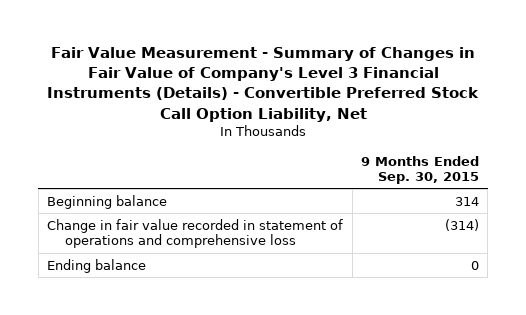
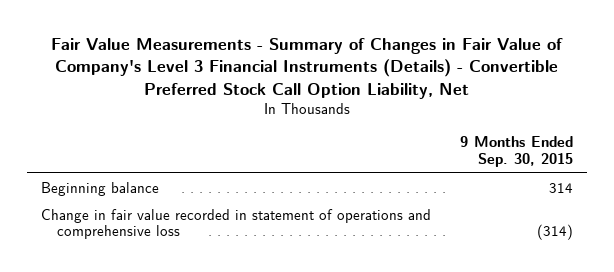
[47,47,480,122] Fair Value Measurement - Summary of Changes in Fair Value of Company's Level 3 Financial Instruments (Details) - Convertible Preferred Stock Call Option Liability, Net -> [51,37,564,99] Fair Value Measurements - Summary of Changes in Fair Value of Company's Level 3 Financial Instruments (Details) - Convertible Preferred Stock Call Option Liability, Net
[47,258,147,273] Ending balance -> none

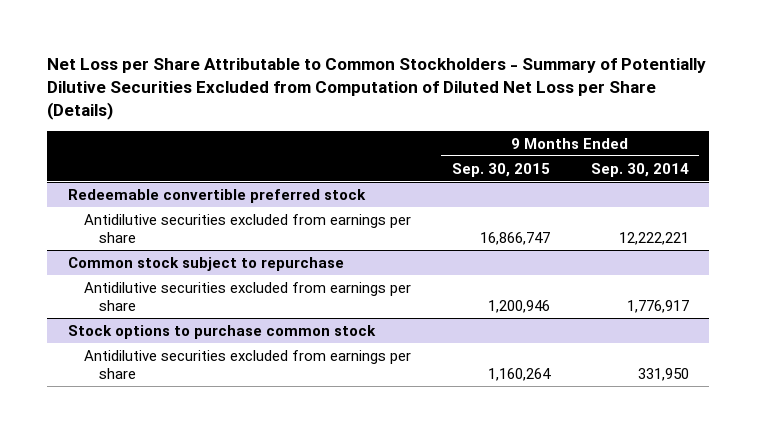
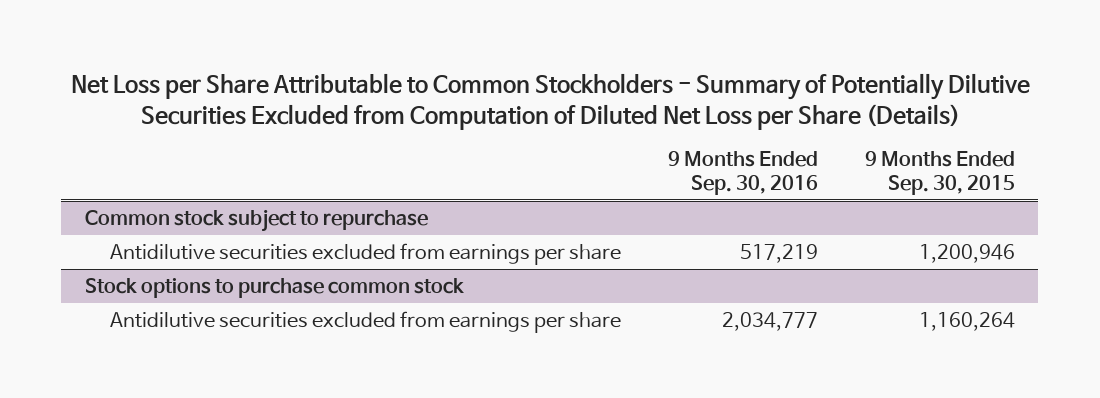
[590,162,689,177] Sep. 30, 2014 -> none
none -> [667,151,818,195] 9 Months Ended Sep. 30, 2016
[67,188,366,203] Redeemable convertible preferred stock -> none
[83,213,411,244] Antidilutive securities excluded from earnings per share -> none

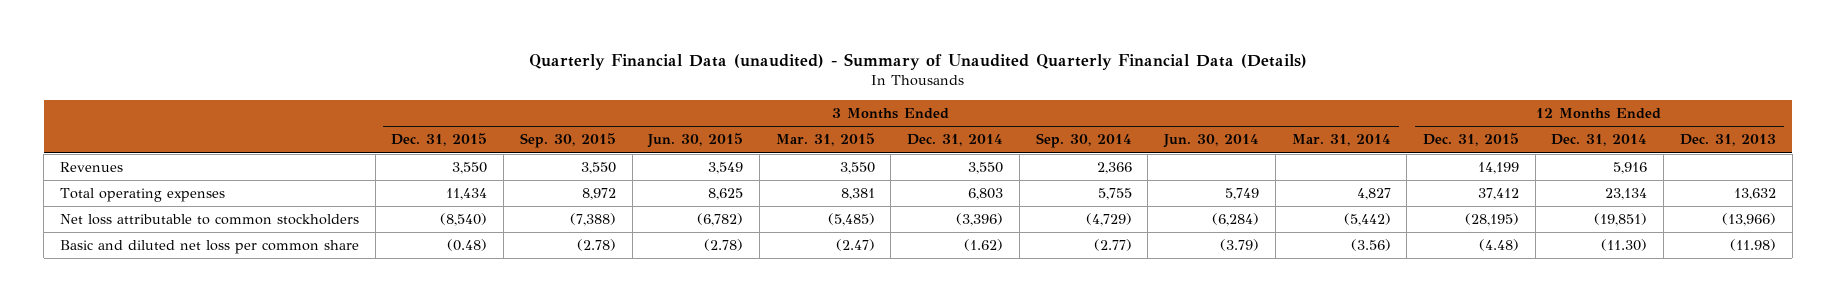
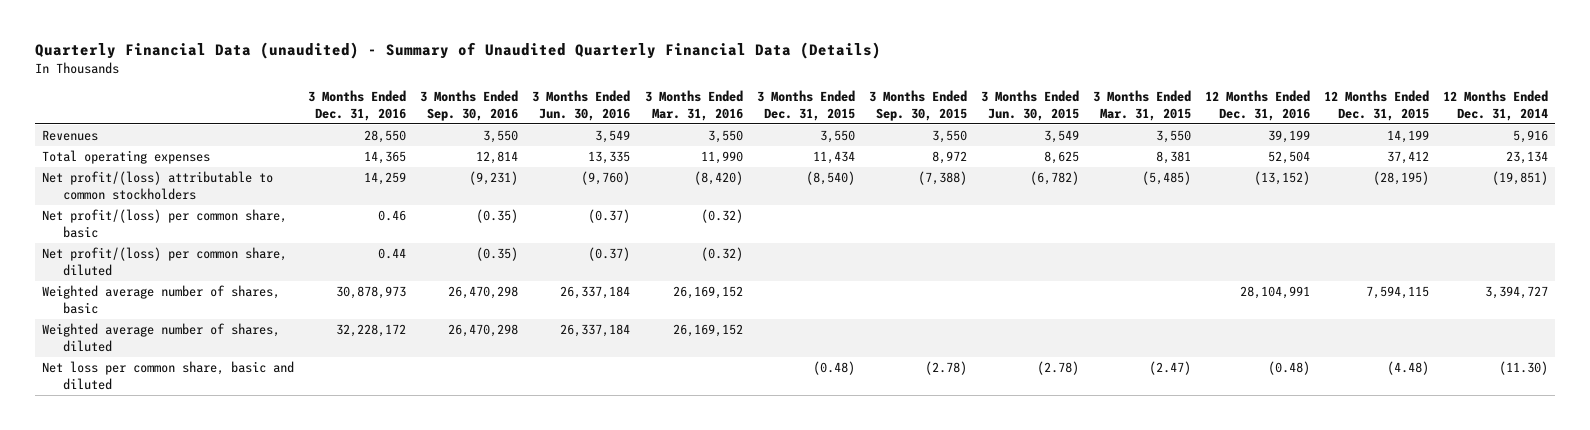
[907,134,1004,147] Dec. 31, 2014 -> none
[1035,133,1132,149] Sep. 30, 2014 -> none
[1163,134,1260,149] Jun. 30, 2014 -> none
[1291,134,1391,147] Mar. 31, 2014 -> none
[1679,134,1776,147] Dec. 31, 2013 -> none
none -> [308,90,407,121] 3 Months Ended Dec. 31, 2016
none -> [420,90,519,121] 3 Months Ended Sep. 30, 2016
none -> [532,90,631,121] 3 Months Ended Jun. 30, 2016
none -> [644,90,743,121] 3 Months Ended Mar. 31, 2016
none -> [1205,90,1311,121] 12 Months Ended Dec. 31, 2016
[60,214,360,226] Net loss attributable to common stockholders -> [42,171,274,200] Net profit/(loss) attributable to common stockholders
none -> [42,209,288,238] Net profit/(loss) per common share, basic
none -> [42,247,288,276] Net profit/(loss) per common share, diluted
none -> [42,285,281,314] Weighted average number of shares, basic
none -> [42,323,281,352] Weighted average number of shares, diluted
[60,240,360,255] Basic and diluted net loss per common share -> [42,361,295,390] Net loss per common share, basic and diluted

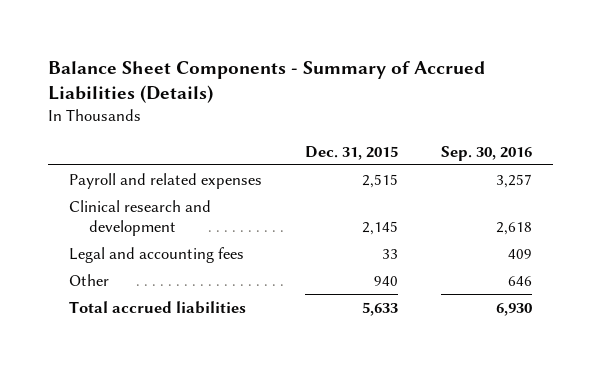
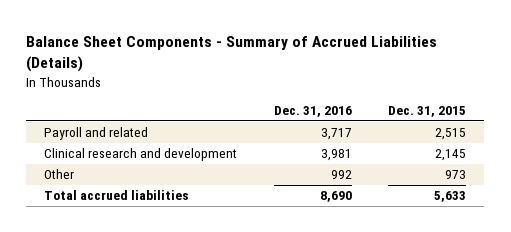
[440,145,532,161] Sep. 30, 2016 -> none
none -> [273,106,352,118] Dec. 31, 2016
[69,172,263,189] Payroll and related expenses -> [44,127,149,141] Payroll and related
[69,246,245,263] Legal and accounting fees -> none
[374,275,399,286] 940 -> [445,170,467,180] 973

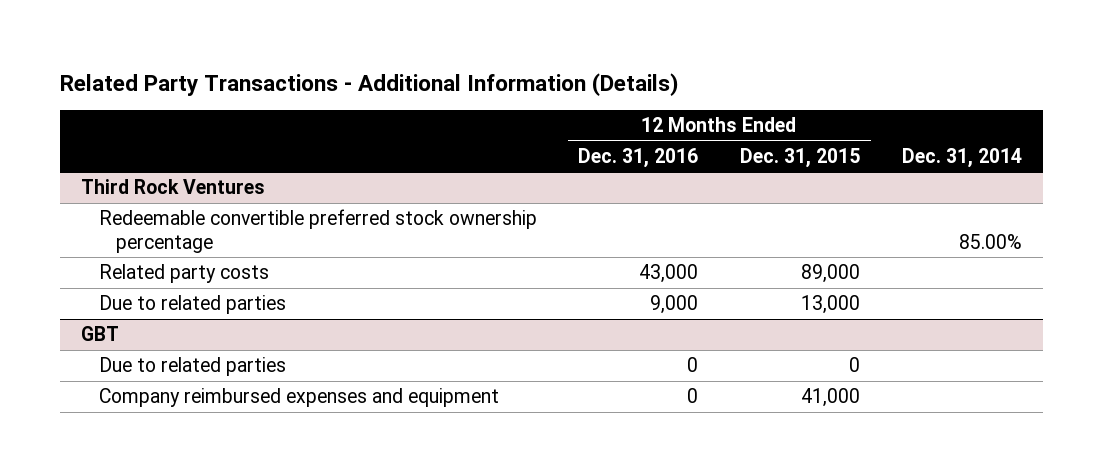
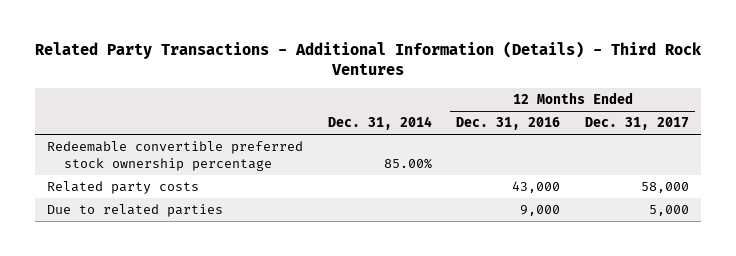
[60,72,679,96] Related Party Transactions - Additional Information (Details) -> [35,41,703,76] Related Party Transactions - Additional Information (Details) - Third Rock Ventures
[740,148,861,169] Dec. 31, 2015 -> none
none -> [585,117,690,131] Dec. 31, 2017
[81,179,266,195] Third Rock Ventures -> none
[81,326,120,342] GBT -> none
[98,357,286,377] Due to related parties -> none
[98,388,499,408] Company reimbursed expenses and equipment -> none

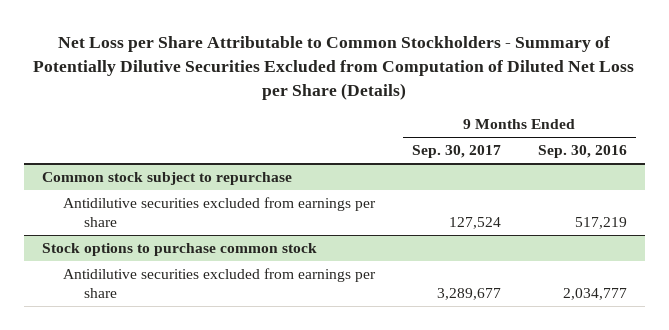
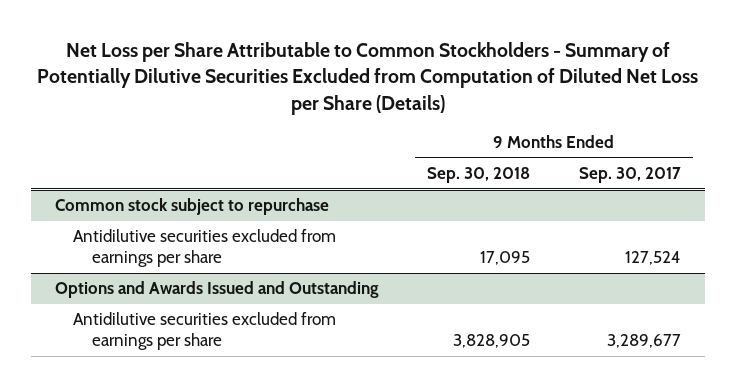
[537,145,627,159] Sep. 30, 2016 -> none
none -> [427,167,531,184] Sep. 30, 2018
[42,243,318,257] Stock options to purchase common stock -> [54,281,379,299] Options and Awards Issued and Outstanding

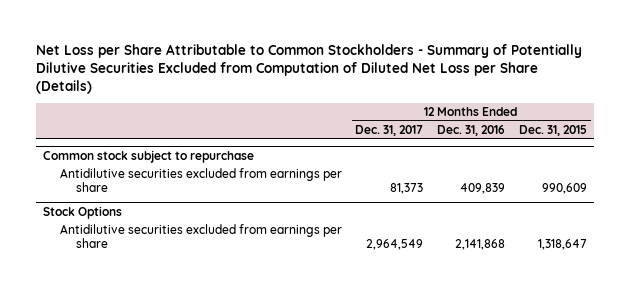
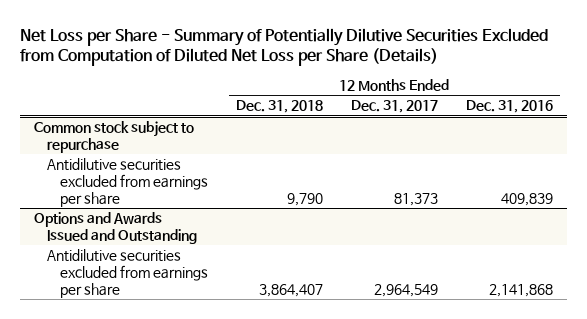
[36,43,583,95] Net Loss per Share Attributable to Common Stockholders - Summary of Potentially Dilutive Securities Excluded from Computation of Diluted Net Loss per Share (Details) -> [20,27,549,67] Net Loss per Share - Summary of Potentially Dilutive Securities Excluded from Computation of Diluted Net Loss per Share (Details)
[519,125,588,137] Dec. 31, 2015 -> none
none -> [236,100,324,114] Dec. 31, 2018
[43,205,123,219] Stock Options -> [33,212,198,244] Options and Awards Issued and Outstanding

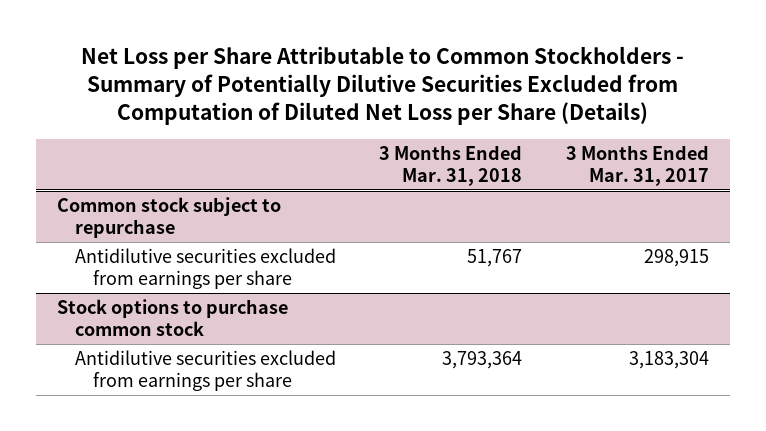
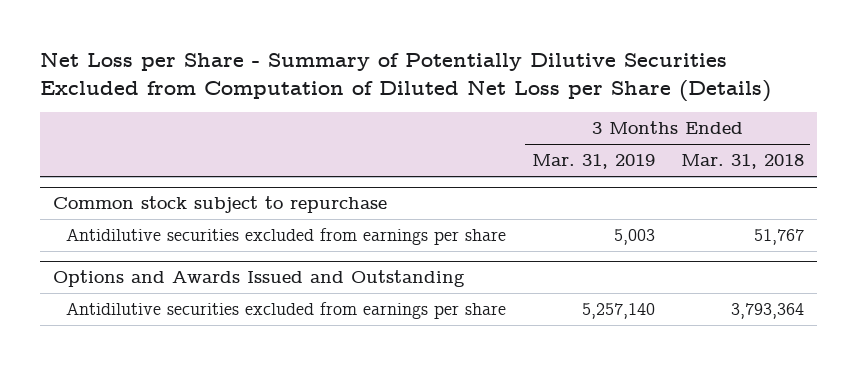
[80,45,684,126] Net Loss per Share Attributable to Common Stockholders - Summary of Potentially Dilutive Securities Excluded from Computation of Diluted Net Loss per Share (Details) -> [39,52,771,102] Net Loss per Share - Summary of Potentially Dilutive Securities Excluded from Computation of Diluted Net Loss per Share (Details)
[565,144,709,187] 3 Months Ended Mar. 31, 2017 -> none
none -> [531,154,655,170] Mar. 31, 2019
[57,299,289,337] Stock options to purchase common stock -> [52,270,465,288] Options and Awards Issued and Outstanding

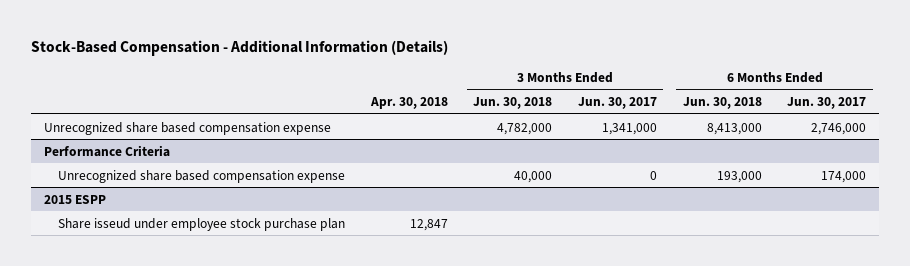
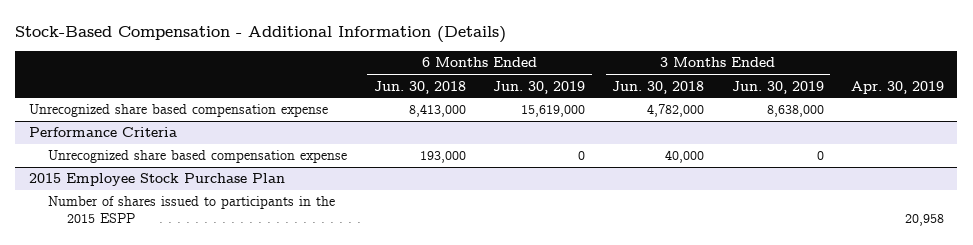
[369,96,448,109] Apr. 30, 2018 -> none
[577,96,657,109] Jun. 30, 2017 -> none
[787,96,867,109] Jun. 30, 2017 -> none
none -> [493,80,586,94] Jun. 30, 2019
none -> [731,80,824,94] Jun. 30, 2019
none -> [850,80,944,94] Apr. 30, 2019
[44,194,107,204] 2015 ESPP -> [29,173,286,187] 2015 Employee Stock Purchase Plan
[57,217,345,231] Share isseud under employee stock purchase plan -> [48,196,336,224] Number of shares issued to participants in the 2015 ESPP

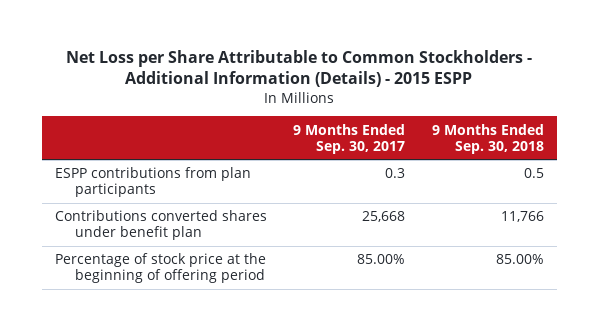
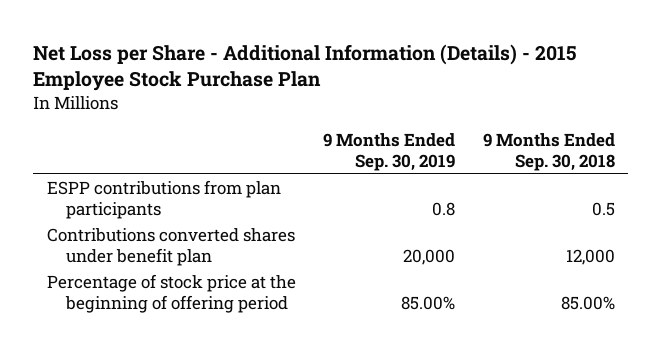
[66,49,533,88] Net Loss per Share Attributable to Common Stockholders - Additional Information (Details) - 2015 ESPP -> [33,43,577,92] Net Loss per Share - Additional Information (Details) - 2015 Employee Stock Purchase Plan
[293,123,406,154] 9 Months Ended Sep. 30, 2017 -> none
none -> [323,132,456,171] 9 Months Ended Sep. 30, 2019
[500,211,544,223] 11,766 -> [565,249,615,266] 12,000

